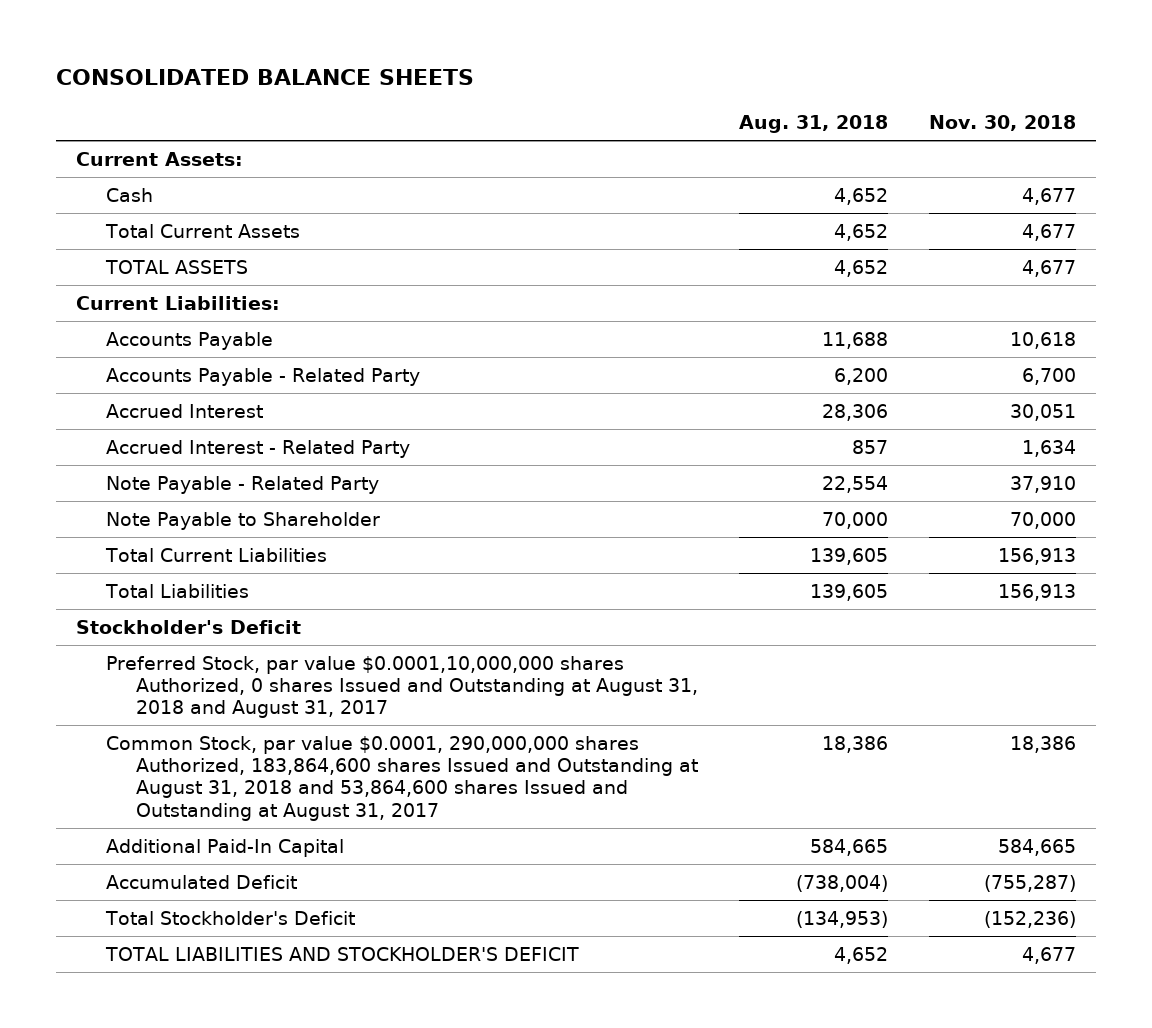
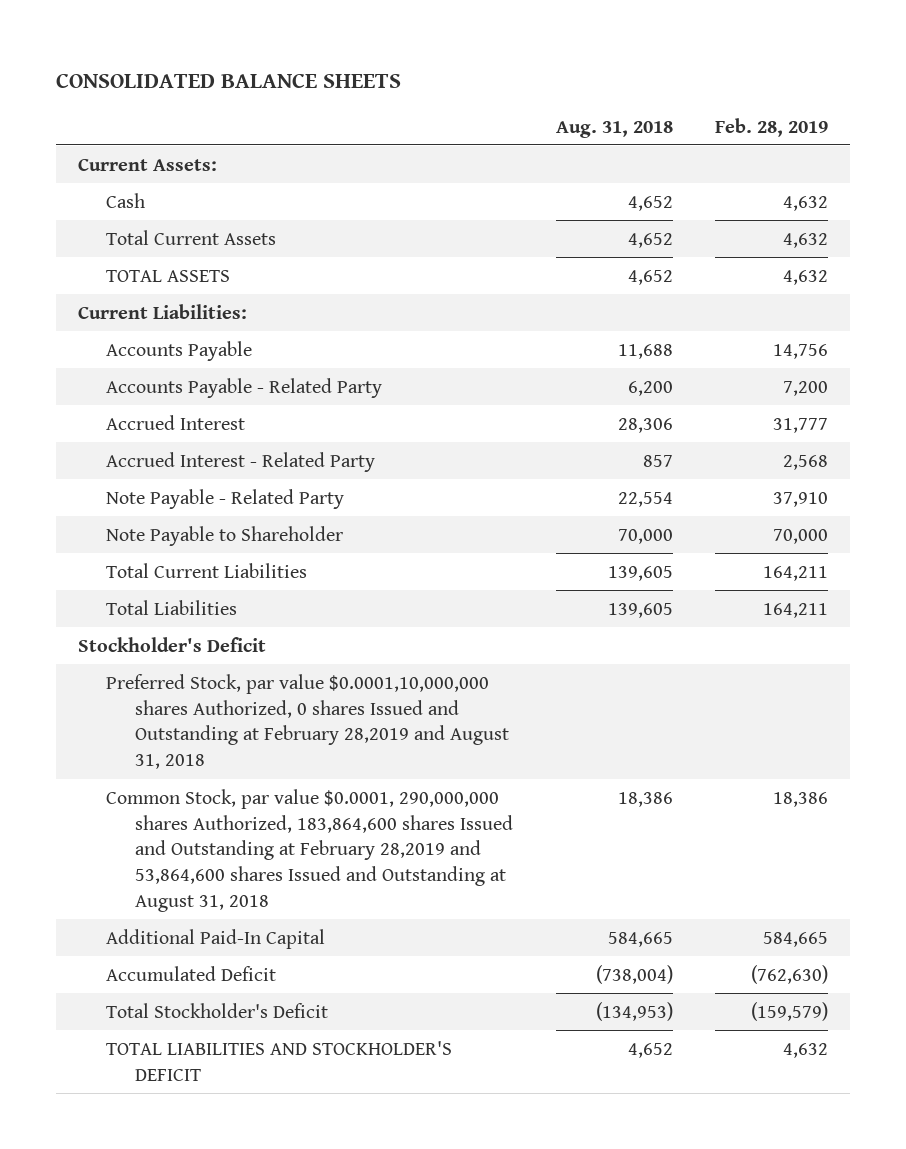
[928,115,1076,132] Nov. 30, 2018 -> none
none -> [715,117,829,137] Feb. 28, 2019
[106,655,699,719] Preferred Stock, par value $0.0001,10,000,000 shares Authorized, 0 shares Issued and Outstanding at August 31, 2018 and August 31, 2017 -> [106,673,510,770] Preferred Stock, par value $0.0001,10,000,000 shares Authorized, 0 shares Issued and Outstanding at February 28,2019 and August 31, 2018
[106,735,699,821] Common Stock, par value $0.0001, 290,000,000 shares Authorized, 183,864,600 shares Issued and Outstanding at August 31, 2018 and 53,864,600 shares Issued and Outstanding at August 31, 2017 -> [106,788,514,912] Common Stock, par value $0.0001, 290,000,000 shares Authorized, 183,864,600 shares Issued and Outstanding at February 28,2019 and 53,864,600 shares Issued and Outstanding at August 31, 2018

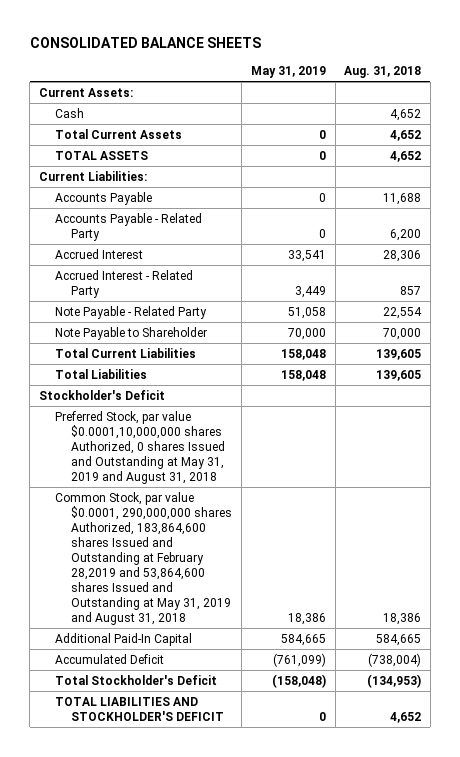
[715,117,829,137] Feb. 28, 2019 -> none
none -> [250,65,326,78] May 31, 2019
[106,673,510,770] Preferred Stock, par value $0.0001,10,000,000 shares Authorized, 0 shares Issued and Outstanding at February 28,2019 and August 31, 2018 -> [55,410,226,484] Preferred Stock, par value $0.0001,10,000,000 shares Authorized, 0 shares Issued and Outstanding at May 31, 2019 and August 31, 2018
[106,788,514,912] Common Stock, par value $0.0001, 290,000,000 shares Authorized, 183,864,600 shares Issued and Outstanding at February 28,2019 and 53,864,600 shares Issued and Outstanding at August 31, 2018 -> [55,491,233,625] Common Stock, par value $0.0001, 290,000,000 shares Authorized, 183,864,600 shares Issued and Outstanding at February 28,2019 and 53,864,600 shares Issued and Outstanding at May 31, 2019 and August 31, 2018

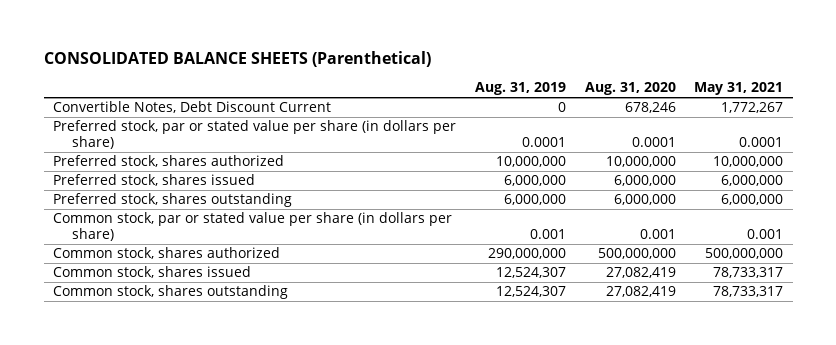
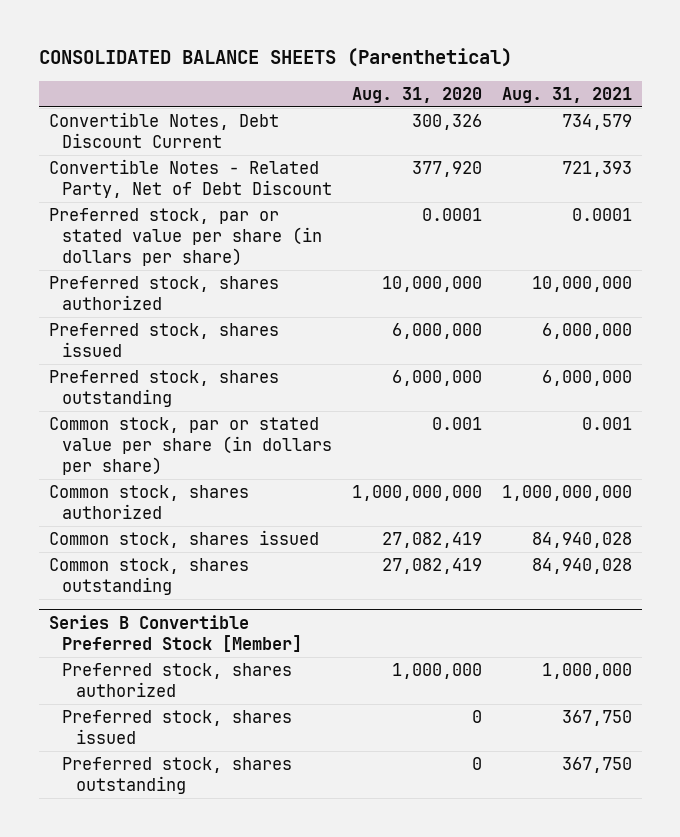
[474,82,566,96] Aug. 31, 2019 -> none
[694,82,784,96] May 31, 2021 -> none
none -> [501,86,632,103] Aug. 31, 2021
[624,102,676,114] 678,246 -> [412,114,483,131] 300,326
none -> [48,159,333,199] Convertible Notes - Related Party, Net of Debt Discount
[597,248,676,260] 500,000,000 -> [352,485,483,502] 1,000,000,000
none -> [48,614,303,652] Series B Convertible Preferred Stock [Member]
none -> [62,663,293,698] Preferred stock, shares authorized
none -> [62,710,293,745] Preferred stock, shares issued
none -> [62,757,293,795] Preferred stock, shares outstanding

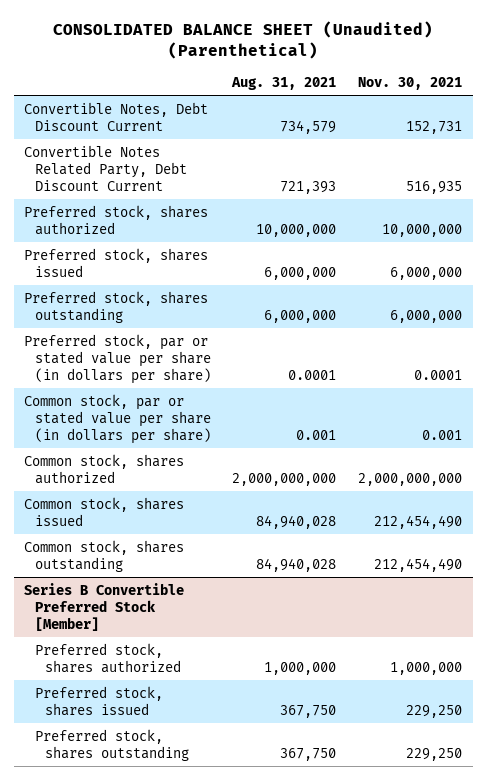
[38,48,512,68] CONSOLIDATED BALANCE SHEETS (Parenthetical) -> [53,20,434,59] CONSOLIDATED BALANCE SHEET (Unaudited) (Parenthetical)
[352,86,483,103] Aug. 31, 2020 -> none
none -> [357,77,462,91] Nov. 30, 2021
[48,159,333,199] Convertible Notes - Related Party, Net of Debt Discount -> [24,144,187,192] Convertible Notes Related Party, Debt Discount Current
[48,208,323,267] Preferred stock, par or stated value per share (in dollars per share) -> [24,333,211,385] Preferred stock, par or stated value per share (in dollars per share)
[501,485,632,502] 1,000,000,000 -> [232,472,337,486] 2,000,000,000

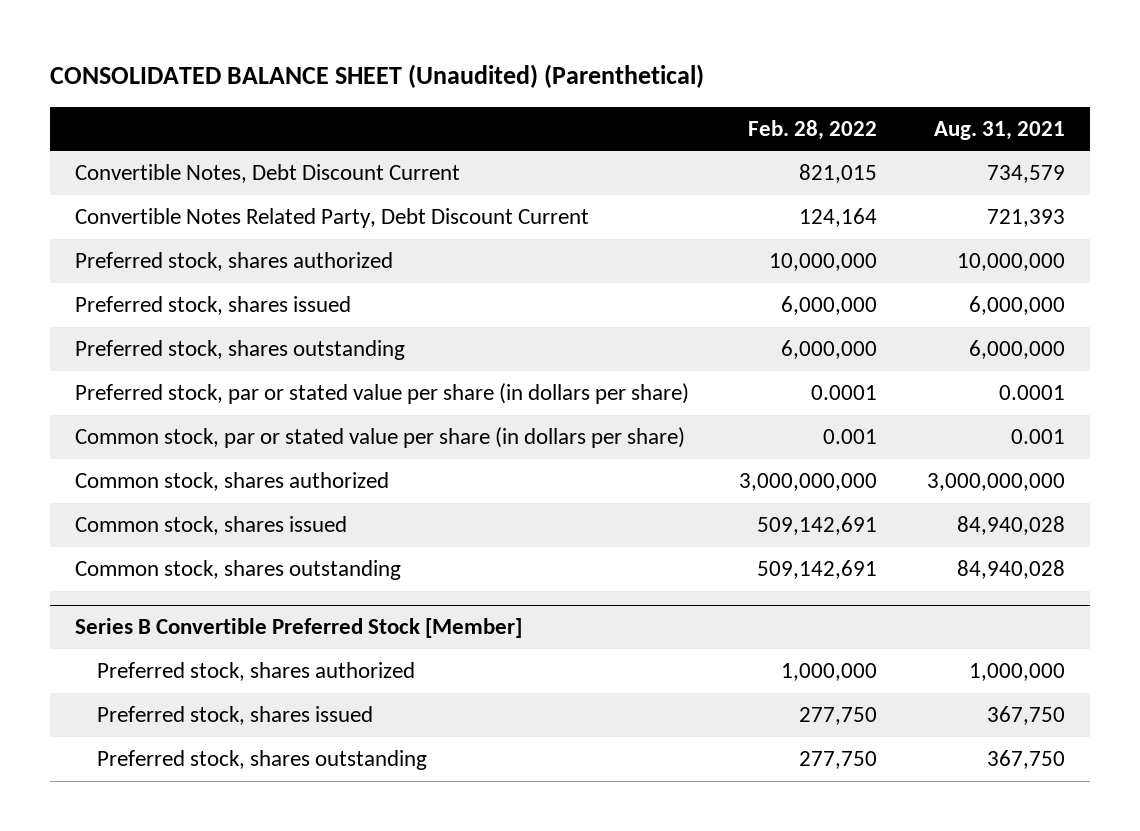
[357,77,462,91] Nov. 30, 2021 -> none
none -> [747,119,877,140] Feb. 28, 2022
[232,472,337,486] 2,000,000,000 -> [927,473,1066,492] 3,000,000,000

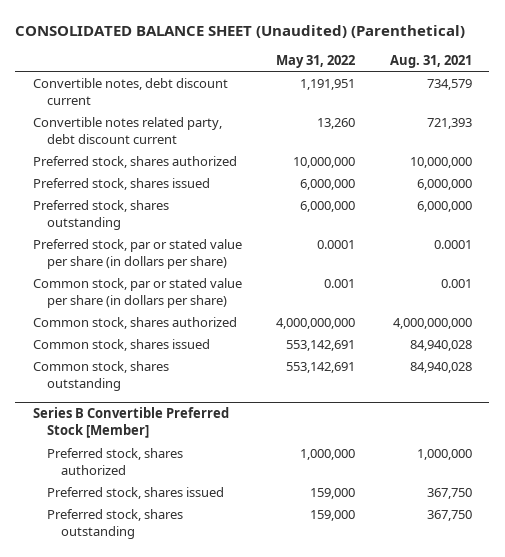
[747,119,877,140] Feb. 28, 2022 -> none
none -> [276,54,356,68] May 31, 2022
[74,164,460,184] Convertible Notes, Debt Discount Current -> [32,77,228,105] Convertible notes, debt discount current
[74,208,589,229] Convertible Notes Related Party, Debt Discount Current -> [32,116,222,144] Convertible notes related party, debt discount current
[927,473,1066,492] 3,000,000,000 -> [392,317,472,329] 4,000,000,000

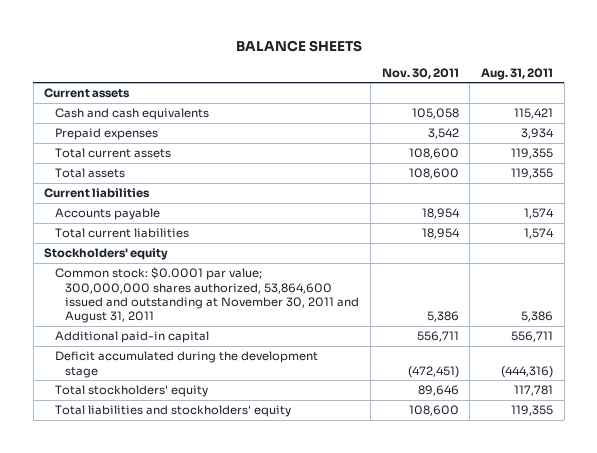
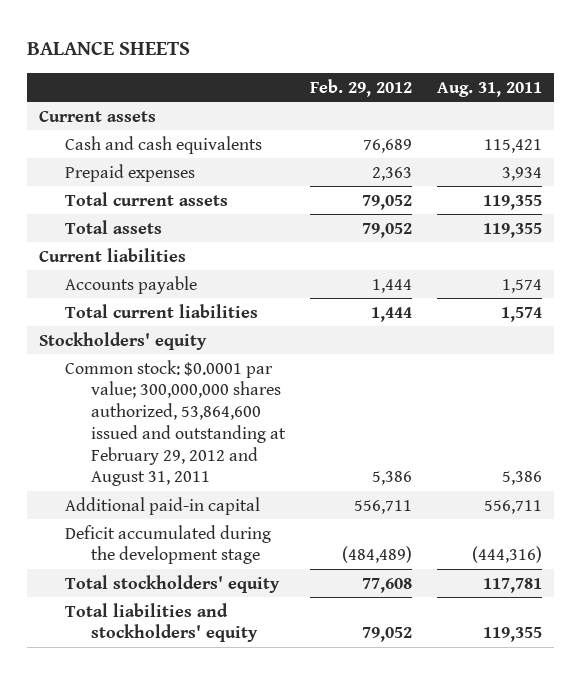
[381,67,459,79] Nov. 30, 2011 -> none
none -> [310,78,413,97] Feb. 29, 2012
[54,267,360,324] Common stock: $0.0001 par value; 300,000,000 shares authorized, 53,864,600 issued and outstanding at November 30, 2011 and August 31, 2011 -> [65,359,287,487] Common stock: $0.0001 par value; 300,000,000 shares authorized, 53,864,600 issued and outstanding at February 29, 2012 and August 31, 2011

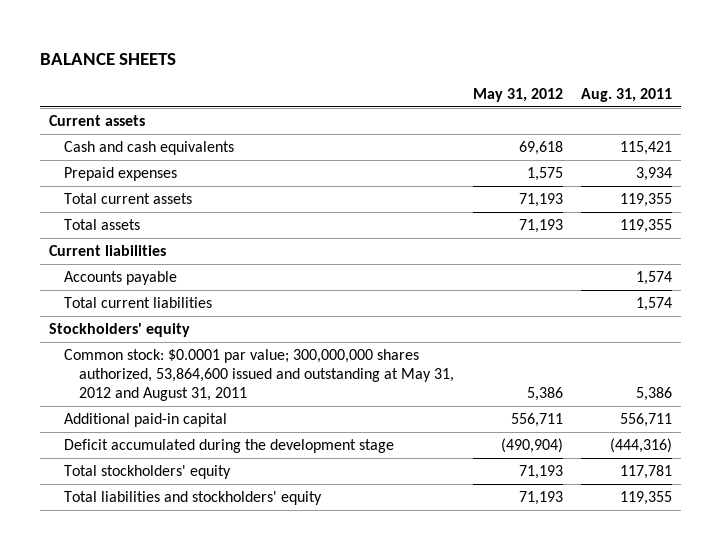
[310,78,413,97] Feb. 29, 2012 -> none
none -> [472,87,563,102] May 31, 2012
[65,359,287,487] Common stock: $0.0001 par value; 300,000,000 shares authorized, 53,864,600 issued and outstanding at February 29, 2012 and August 31, 2011 -> [64,349,455,401] Common stock: $0.0001 par value; 300,000,000 shares authorized, 53,864,600 issued and outstanding at May 31, 2012 and August 31, 2011

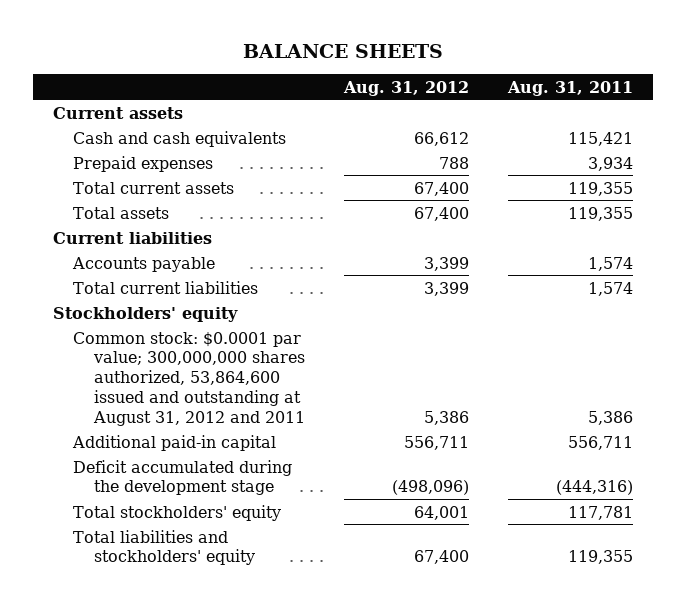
[472,87,563,102] May 31, 2012 -> none
none -> [343,80,470,96] Aug. 31, 2012
[64,349,455,401] Common stock: $0.0001 par value; 300,000,000 shares authorized, 53,864,600 issued and outstanding at May 31, 2012 and August 31, 2011 -> [73,331,305,426] Common stock: $0.0001 par value; 300,000,000 shares authorized, 53,864,600 issued and outstanding at August 31, 2012 and 2011

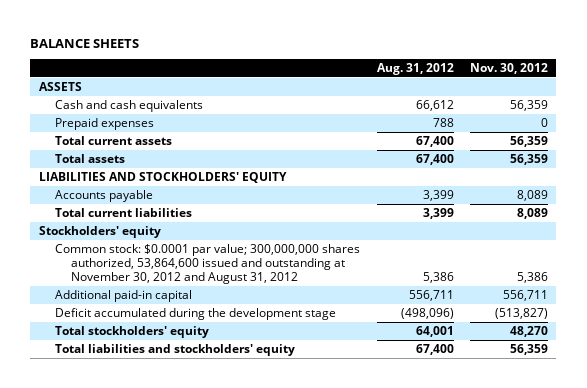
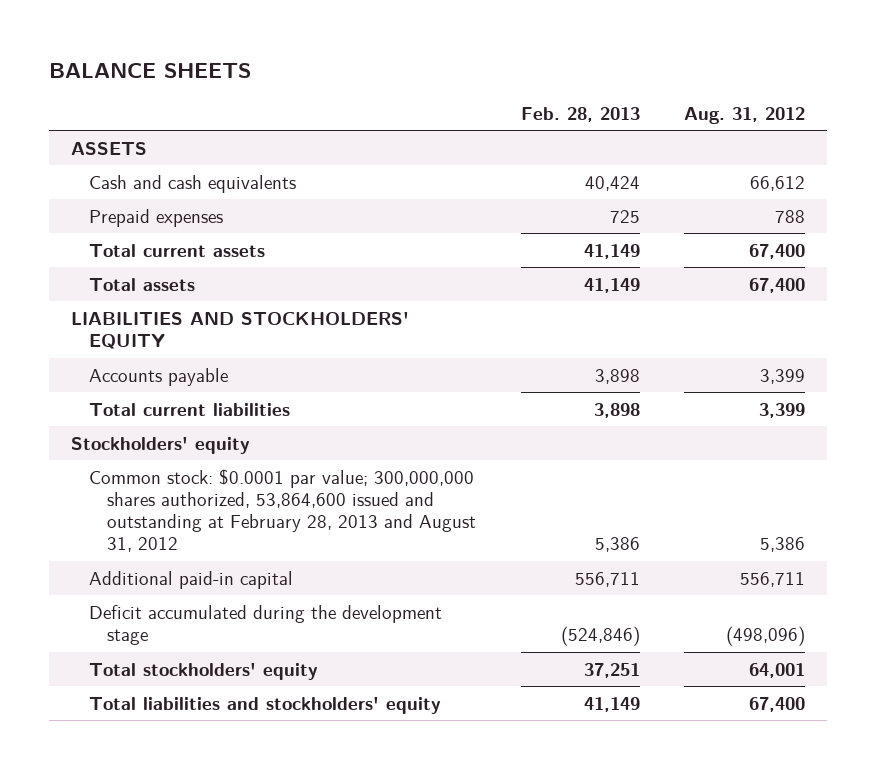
[470,62,549,74] Nov. 30, 2012 -> none
none -> [520,106,640,122] Feb. 28, 2013
[55,243,361,284] Common stock: $0.0001 par value; 300,000,000 shares authorized, 53,864,600 issued and outstanding at November 30, 2012 and August 31, 2012 -> [89,468,477,553] Common stock: $0.0001 par value; 300,000,000 shares authorized, 53,864,600 issued and outstanding at February 28, 2013 and August 31, 2012

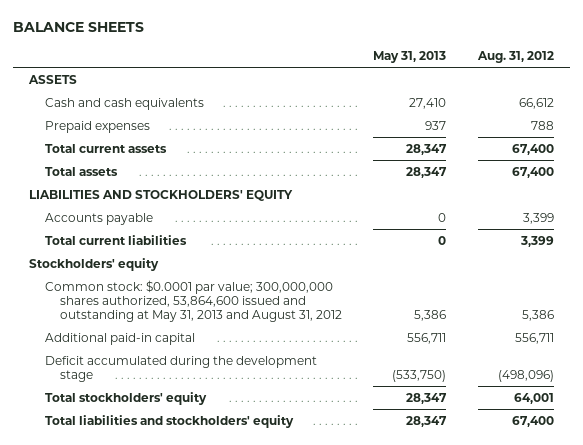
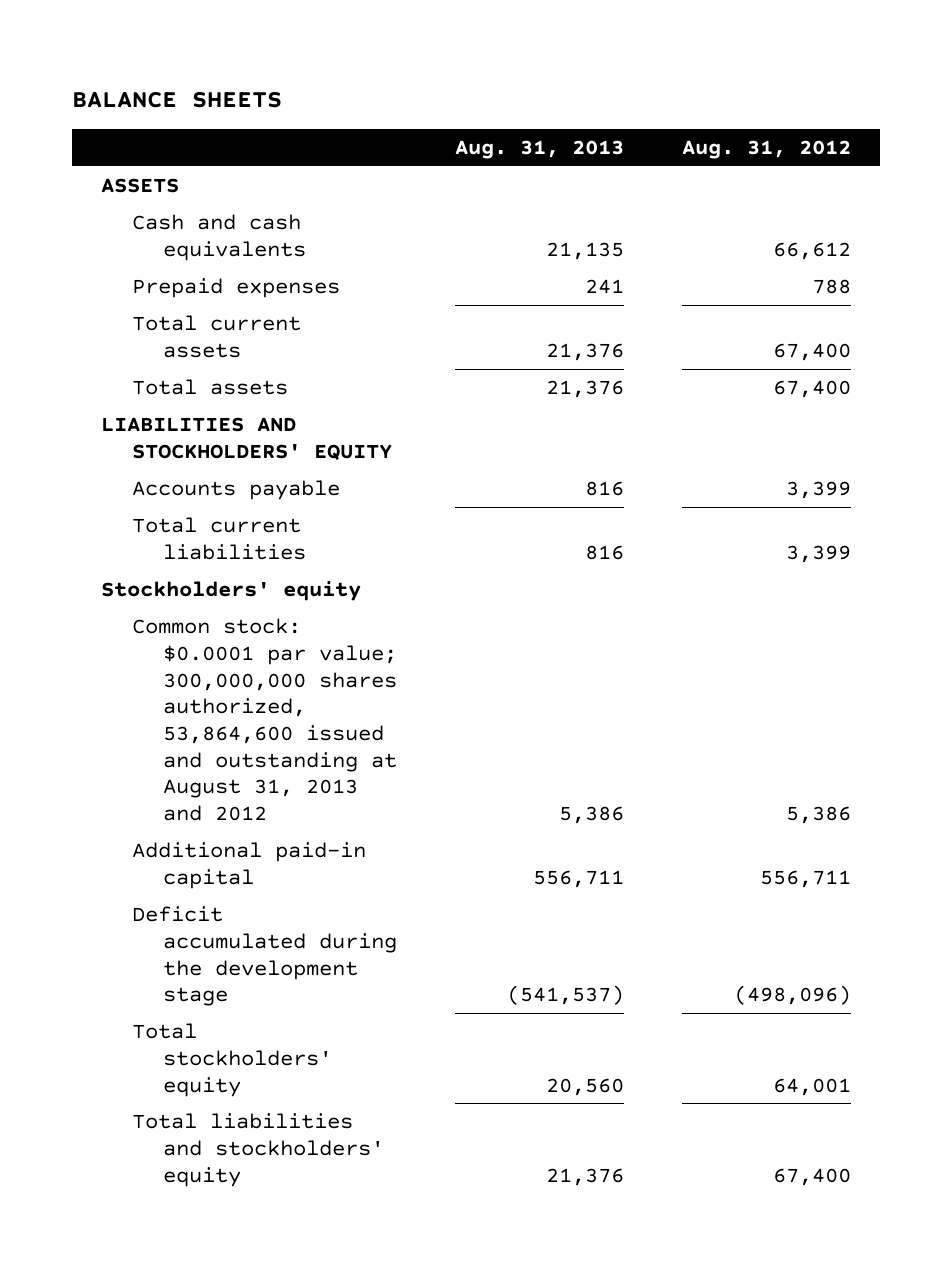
[373,51,447,64] May 31, 2013 -> none
none -> [454,139,624,159] Aug. 31, 2013
[44,279,342,322] Common stock: $0.0001 par value; 300,000,000 shares authorized, 53,864,600 issued and outstanding at May 31, 2013 and August 31, 2012 -> [131,618,397,822] Common stock: $0.0001 par value; 300,000,000 shares authorized, 53,864,600 issued and outstanding at August 31, 2013 and 2012

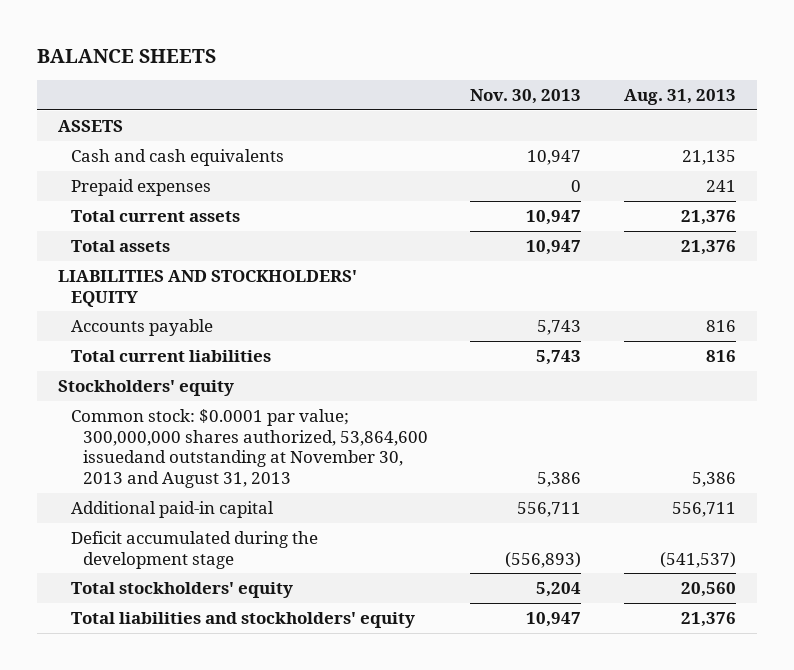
[681,139,851,159] Aug. 31, 2012 -> none
none -> [470,89,582,105] Nov. 30, 2013
[131,618,397,822] Common stock: $0.0001 par value; 300,000,000 shares authorized, 53,864,600 issued and outstanding at August 31, 2013 and 2012 -> [70,408,429,488] Common stock: $0.0001 par value; 300,000,000 shares authorized, 53,864,600 issuedand outstanding at November 30, 2013 and August 31, 2013

